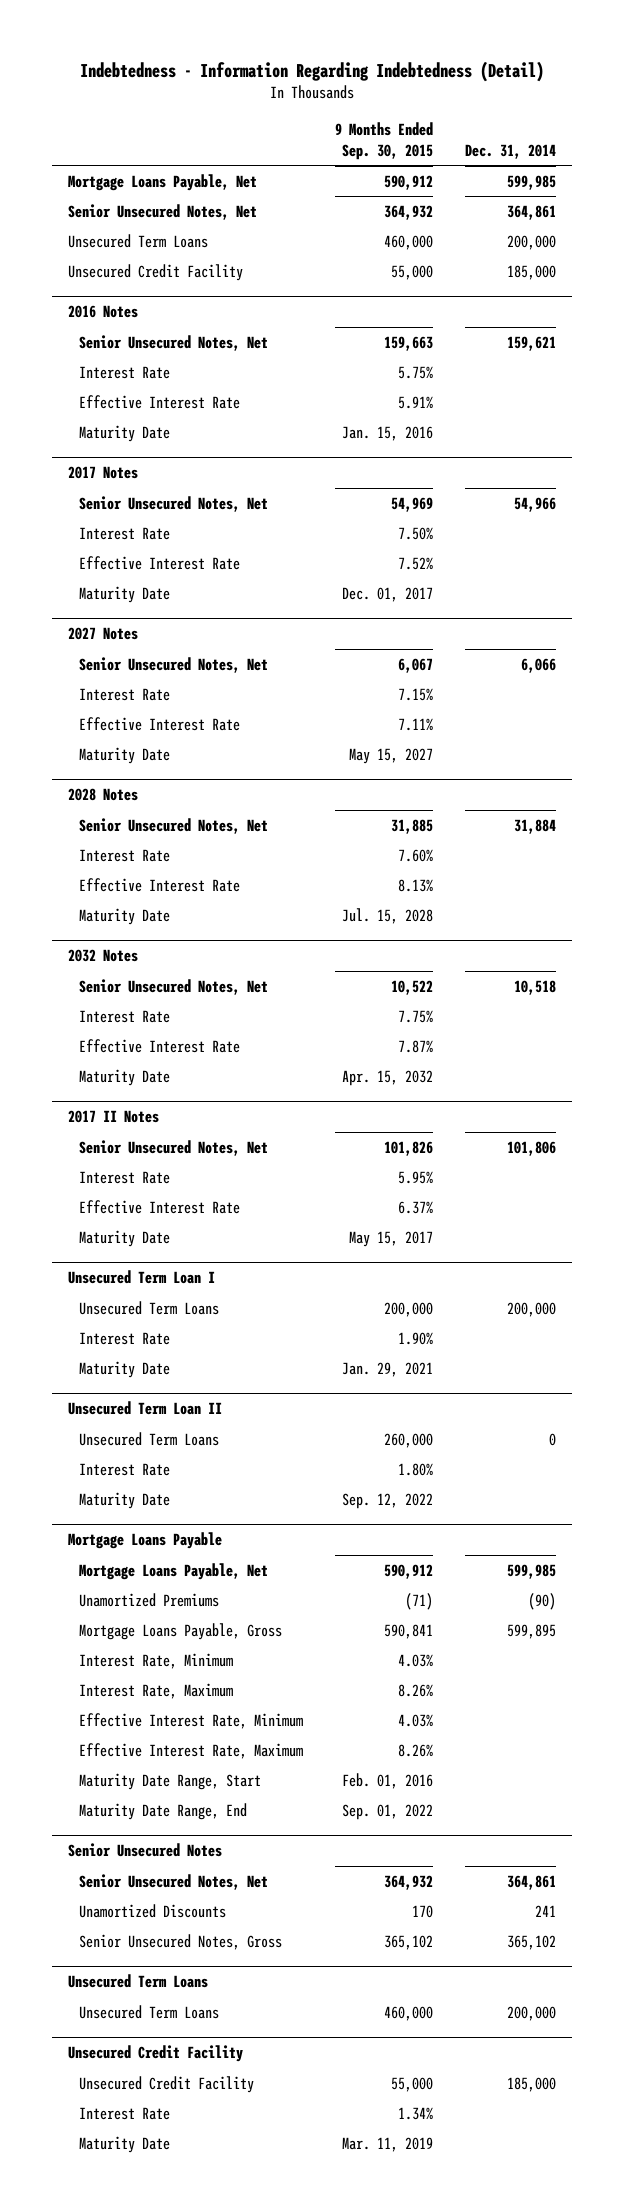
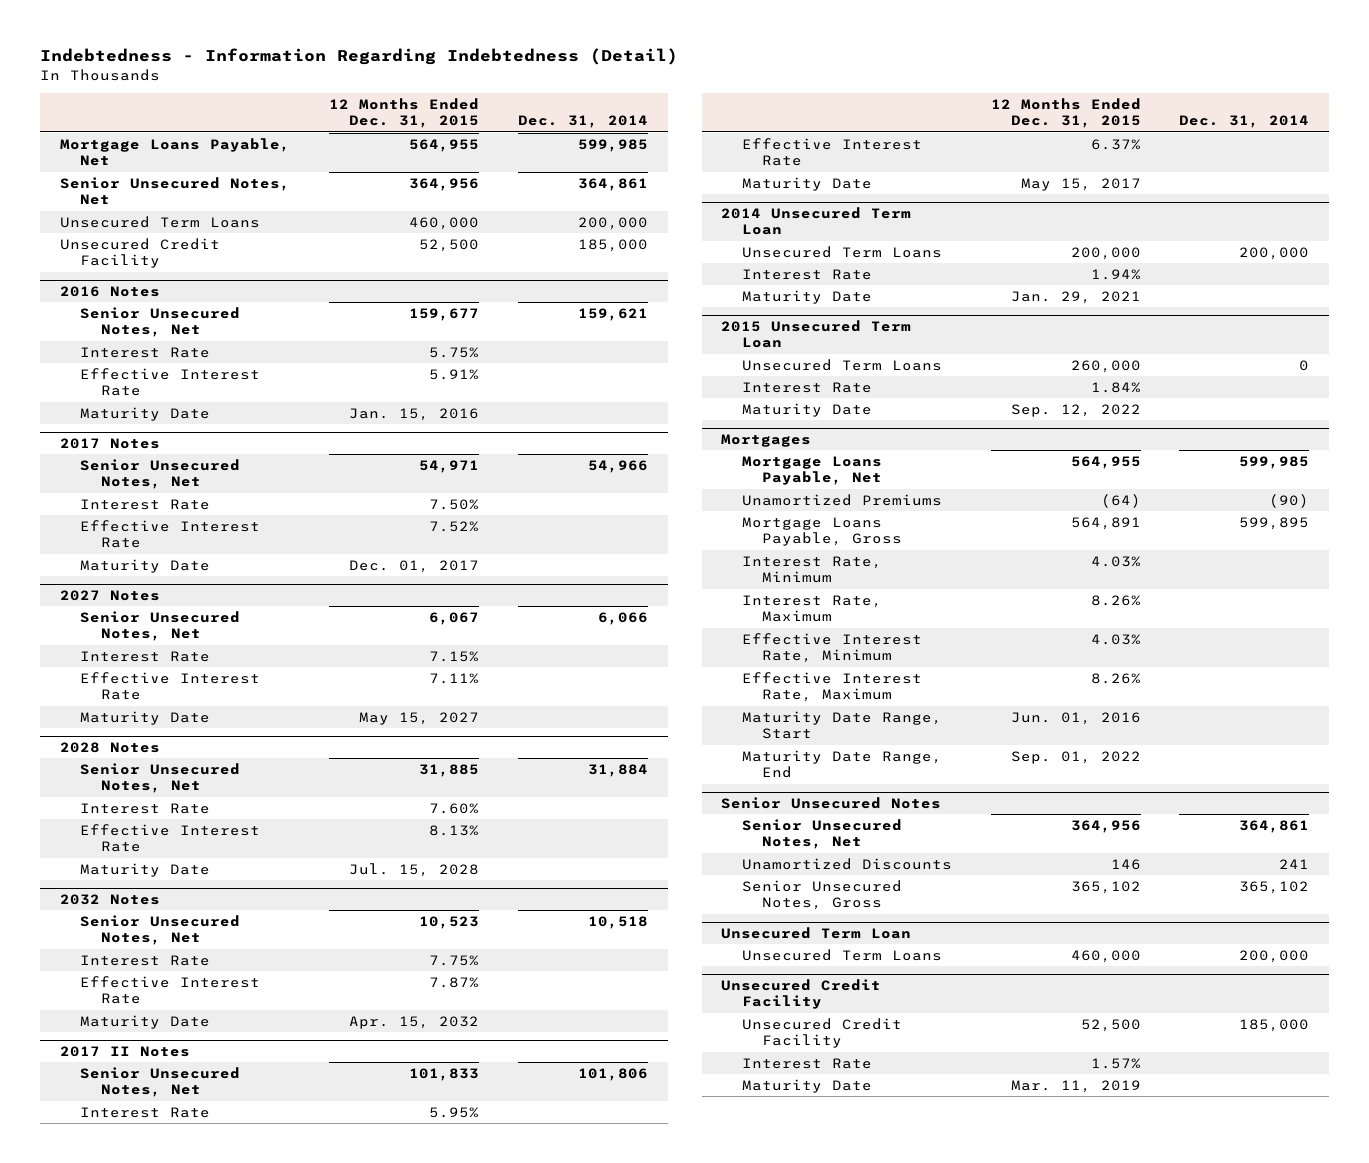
[334,122,433,160] 9 Months Ended Sep. 30, 2015 -> none
none -> [329,98,480,129] 12 Months Ended Dec. 31, 2015
[67,1270,215,1285] Unsecured Term Loan I -> [721,207,912,236] 2014 Unsecured Term Loan
[67,1401,222,1416] Unsecured Term Loan II -> [721,320,912,349] 2015 Unsecured Term Loan
[67,1532,222,1550] Mortgage Loans Payable -> [721,434,812,448] Mortgages
[67,1974,208,1989] Unsecured Term Loans -> [721,927,912,940] Unsecured Term Loan

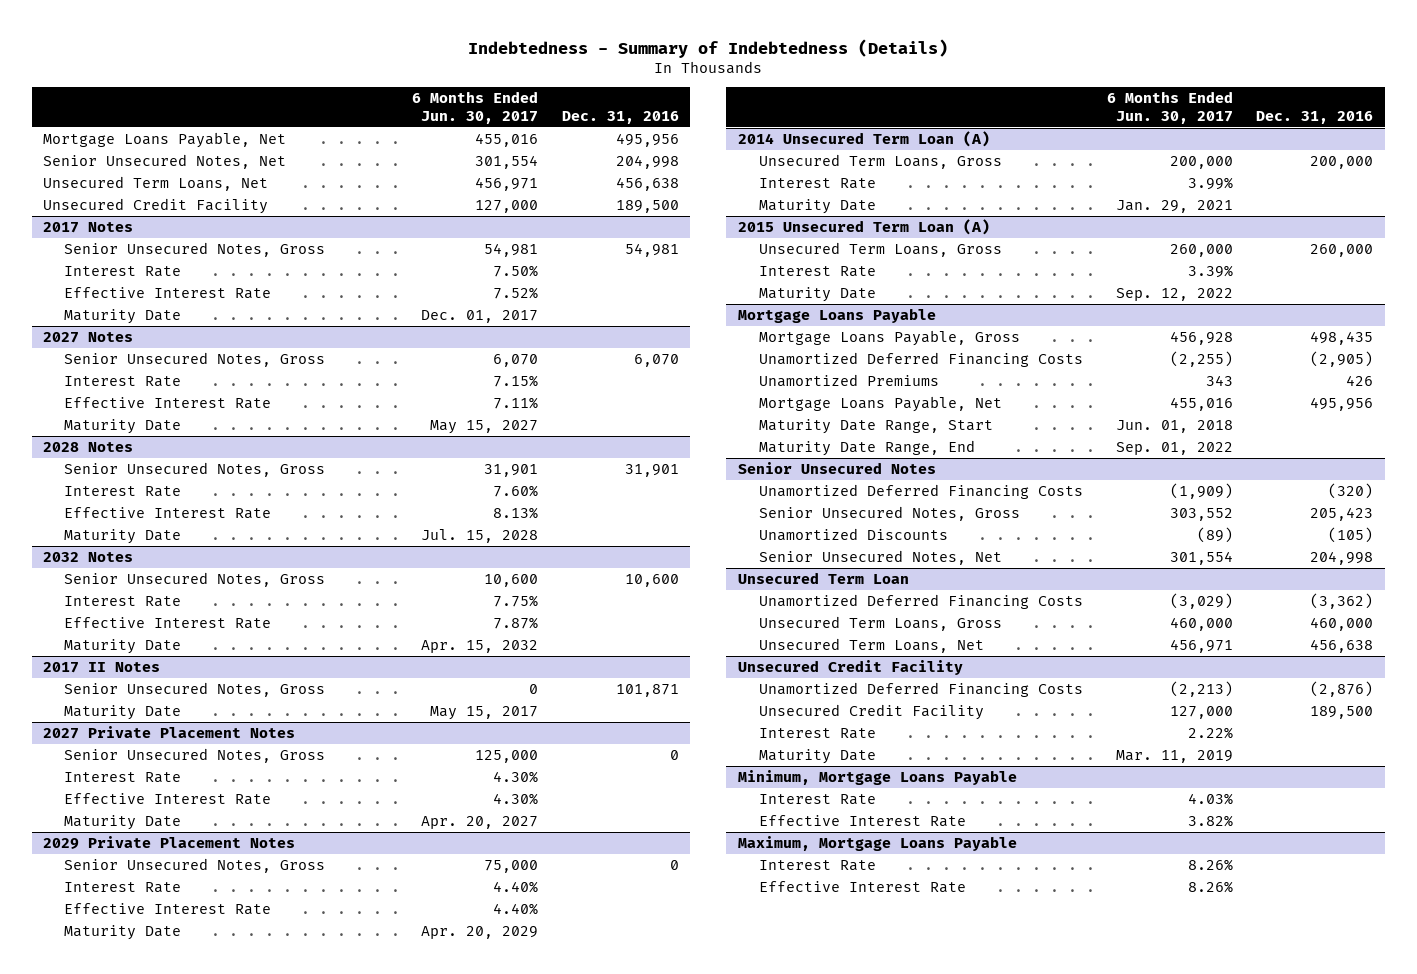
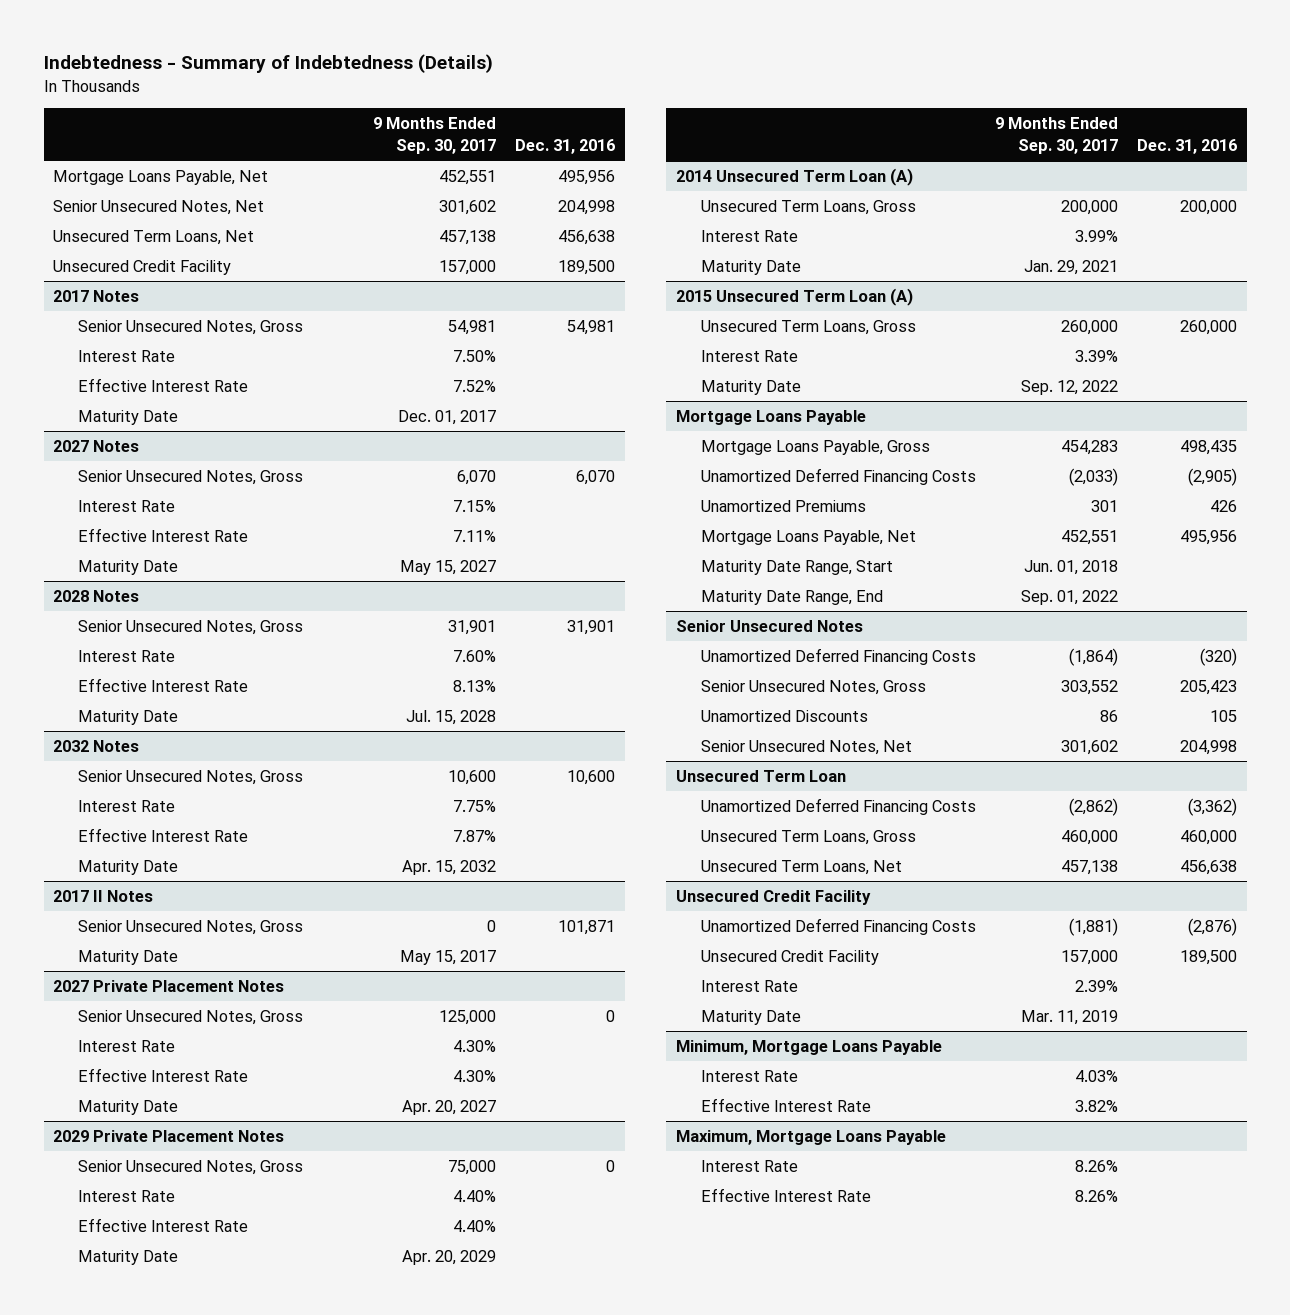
[412,91,539,124] 6 Months Ended Jun. 30, 2017 -> none
none -> [372,117,496,154] 9 Months Ended Sep. 30, 2017
[1328,527,1374,544] (105) -> [1210,710,1238,723] 105

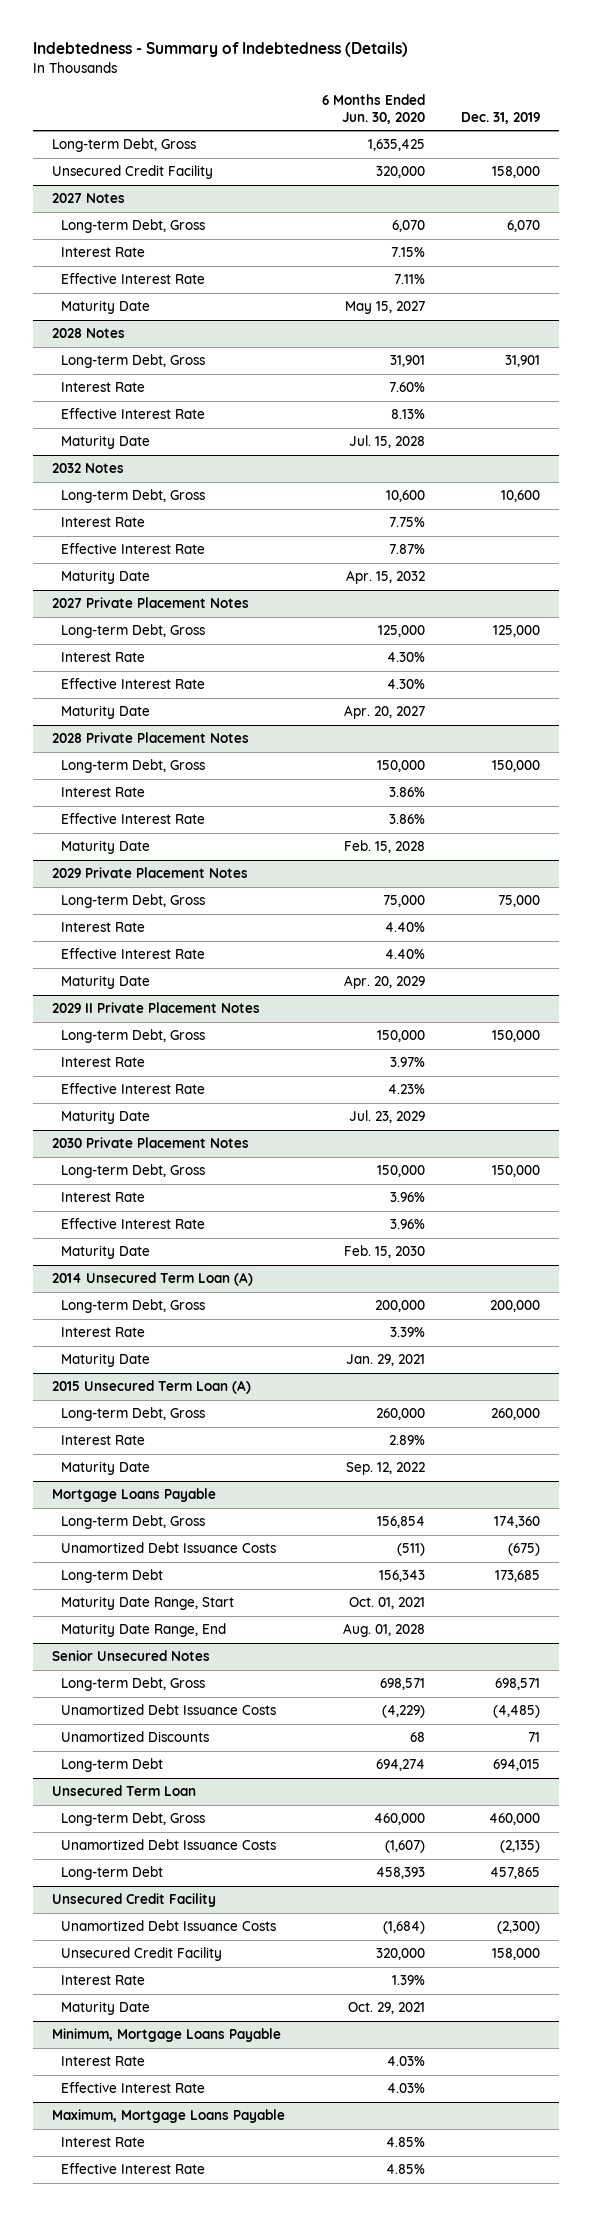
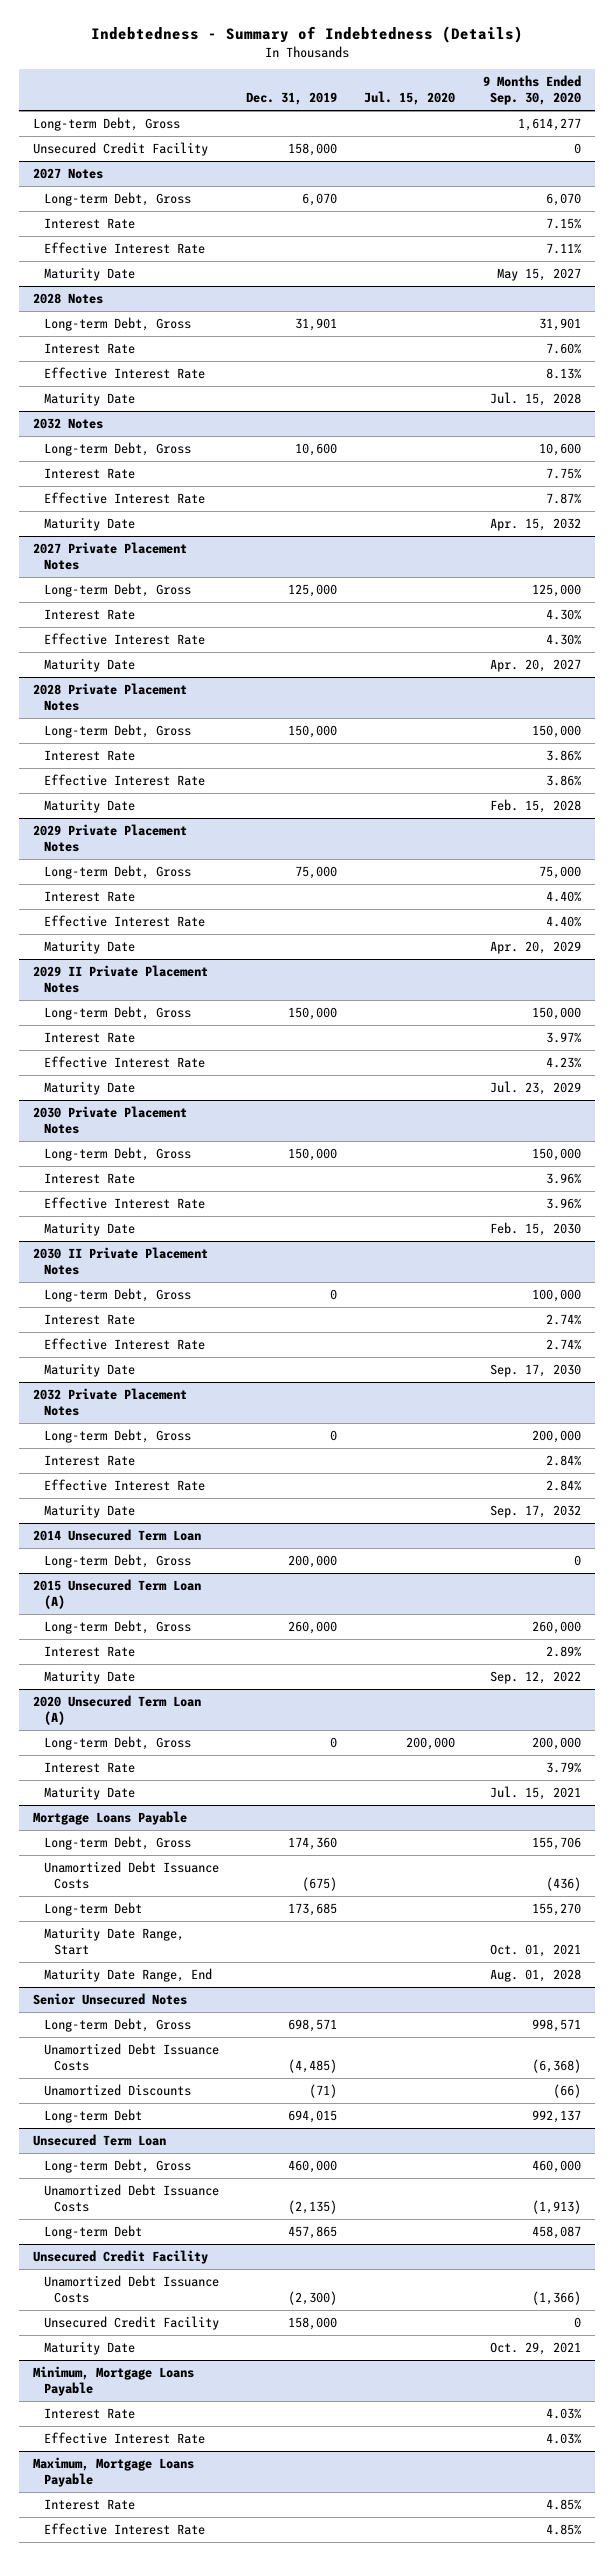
[321,93,425,124] 6 Months Ended Jun. 30, 2020 -> none
none -> [364,91,456,106] Jul. 15, 2020
none -> [482,75,581,106] 9 Months Ended Sep. 30, 2020
none -> [33,1246,209,1276] 2030 II Private Placement Notes
none -> [43,1287,191,1302] Long-term Debt, Gross
none -> [43,1313,135,1325] Interest Rate
none -> [43,1337,205,1350] Effective Interest Rate
none -> [43,1362,135,1377] Maturity Date
none -> [33,1387,188,1417] 2032 Private Placement Notes
none -> [43,1428,191,1443] Long-term Debt, Gross
none -> [43,1454,135,1466] Interest Rate
none -> [43,1478,205,1491] Effective Interest Rate
none -> [43,1503,135,1518] Maturity Date
[51,1272,253,1287] 2014 Unsecured Term Loan (A) -> [33,1528,202,1541] 2014 Unsecured Term Loan
[61,1327,146,1338] Interest Rate -> none
[61,1353,151,1368] Maturity Date -> none
none -> [33,1694,202,1726] 2020 Unsecured Term Loan (A)
none -> [43,1735,191,1750] Long-term Debt, Gross
none -> [43,1761,135,1773] Interest Rate
none -> [43,1785,135,1800] Maturity Date
[528,1732,541,1743] 71 -> [309,2083,338,2098] (71)
[61,1975,146,1986] Interest Rate -> none

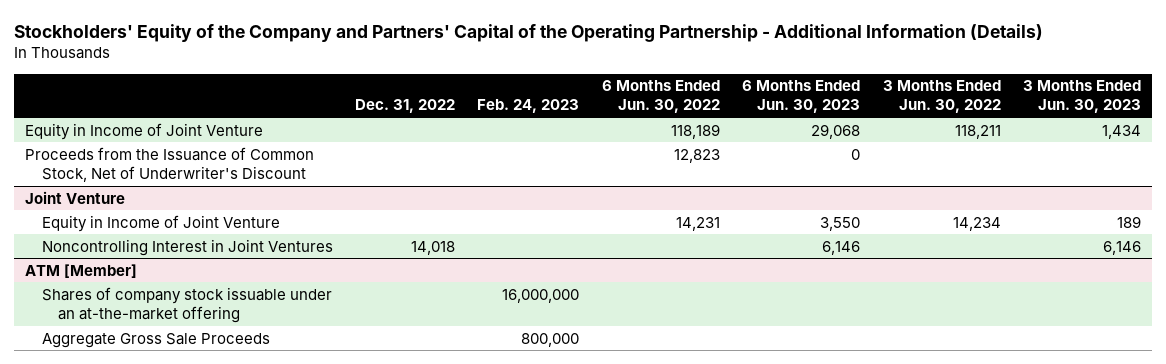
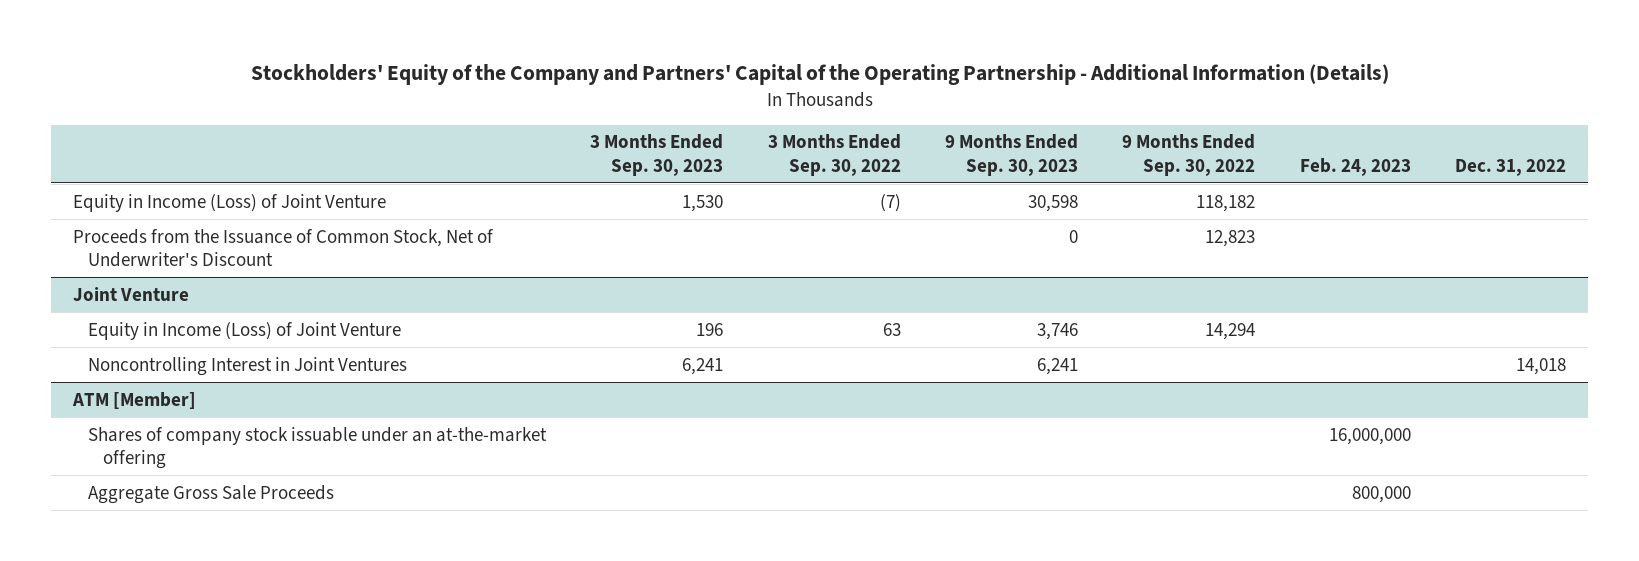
[601,80,720,114] 6 Months Ended Jun. 30, 2022 -> none
[742,80,861,114] 6 Months Ended Jun. 30, 2023 -> none
[882,80,1001,114] 3 Months Ended Jun. 30, 2022 -> none
[1023,80,1142,114] 3 Months Ended Jun. 30, 2023 -> none
none -> [590,134,724,176] 3 Months Ended Sep. 30, 2023
none -> [767,134,901,176] 3 Months Ended Sep. 30, 2022
none -> [945,134,1079,176] 9 Months Ended Sep. 30, 2023
none -> [1122,134,1256,176] 9 Months Ended Sep. 30, 2022
[25,122,264,140] Equity in Income of Joint Venture -> [73,193,387,212] Equity in Income (Loss) of Joint Venture
[41,214,280,232] Equity in Income of Joint Venture -> [87,321,401,340] Equity in Income (Loss) of Joint Venture

